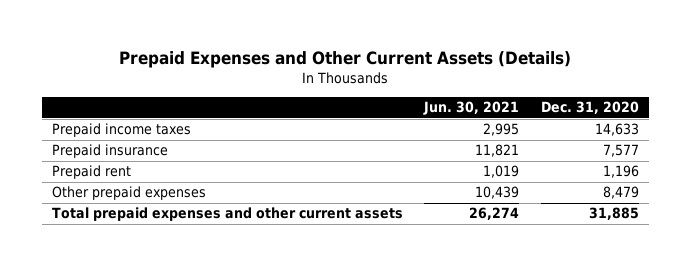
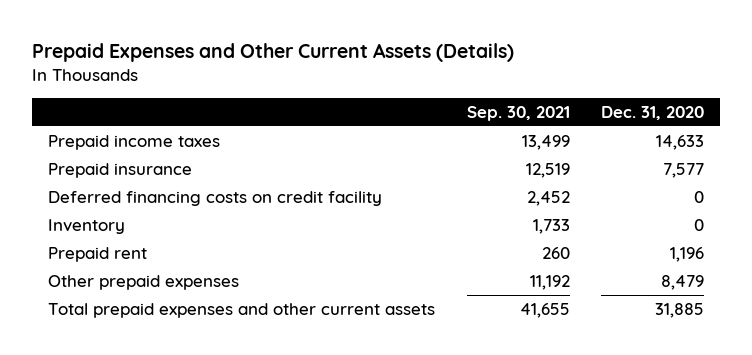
[423,101,520,116] Jun. 30, 2021 -> none
none -> [466,105,570,121] Sep. 30, 2021
none -> [47,190,382,206] Deferred financing costs on credit facility
none -> [47,218,125,234] Inventory

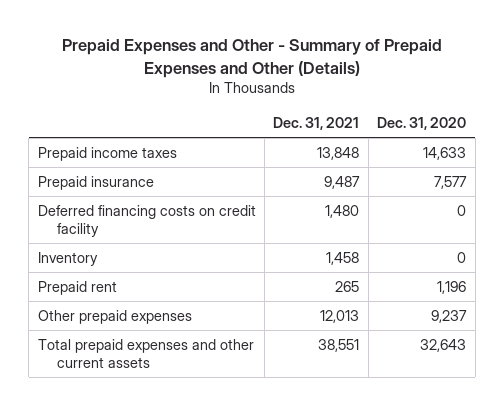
[32,43,515,63] Prepaid Expenses and Other Current Assets (Details) -> [61,39,442,78] Prepaid Expenses and Other - Summary of Prepaid Expenses and Other (Details)
[466,105,570,121] Sep. 30, 2021 -> none
none -> [273,116,360,130] Dec. 31, 2021
[661,274,705,290] 8,479 -> [431,310,468,324] 9,237
[655,302,705,318] 31,885 -> [420,339,467,353] 32,643

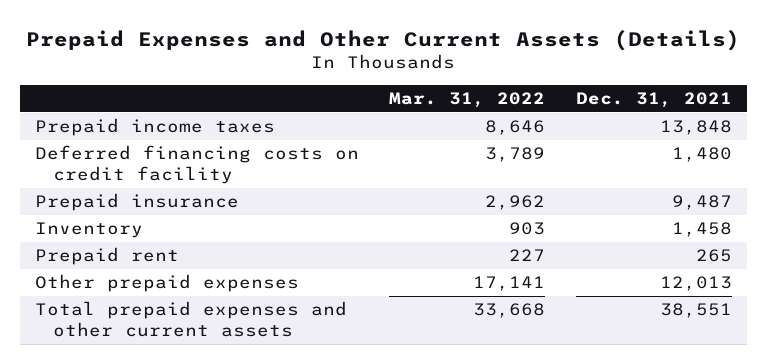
[61,39,442,78] Prepaid Expenses and Other - Summary of Prepaid Expenses and Other (Details) -> [26,29,741,51] Prepaid Expenses and Other Current Assets (Details)
[377,116,467,130] Dec. 31, 2020 -> none
none -> [389,92,546,109] Mar. 31, 2022
[37,176,154,191] Prepaid insurance -> [34,193,239,212] Prepaid insurance

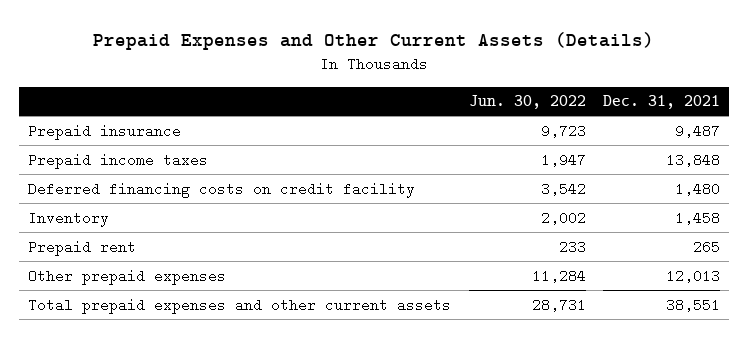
[389,92,546,109] Mar. 31, 2022 -> none
none -> [468,95,586,110] Jun. 30, 2022
[34,193,239,212] Prepaid insurance -> [28,123,182,140] Prepaid insurance

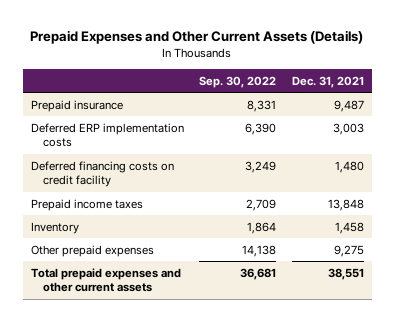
[468,95,586,110] Jun. 30, 2022 -> none
none -> [199,75,277,88] Sep. 30, 2022
none -> [30,122,184,148] Deferred ERP implementation costs
[28,152,209,169] Prepaid income taxes -> [30,198,143,211] Prepaid income taxes
[28,239,137,256] Prepaid rent -> none
[666,268,721,283] 12,013 -> [334,244,365,257] 9,275

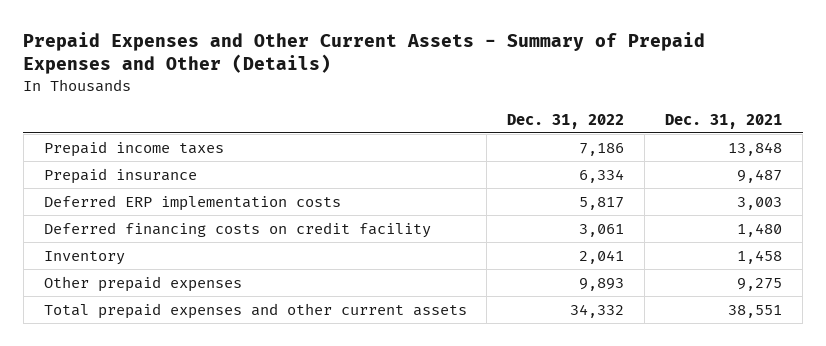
[30,30,364,45] Prepaid Expenses and Other Current Assets (Details) -> [23,31,706,75] Prepaid Expenses and Other Current Assets - Summary of Prepaid Expenses and Other (Details)
[199,75,277,88] Sep. 30, 2022 -> none
none -> [507,113,625,129] Dec. 31, 2022
[30,198,143,211] Prepaid income taxes -> [43,140,224,157] Prepaid income taxes

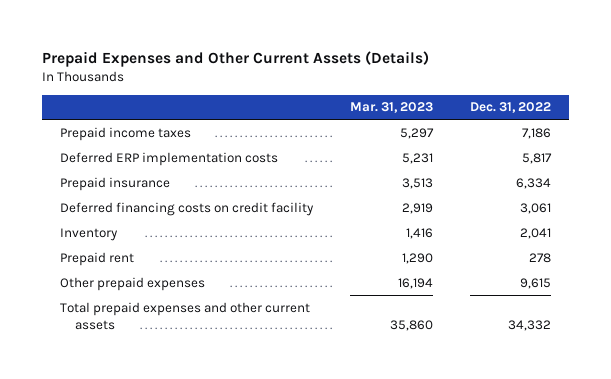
[23,31,706,75] Prepaid Expenses and Other Current Assets - Summary of Prepaid Expenses and Other (Details) -> [41,50,429,67] Prepaid Expenses and Other Current Assets (Details)
[665,113,783,129] Dec. 31, 2021 -> none
none -> [349,102,433,114] Mar. 31, 2023
[43,167,197,184] Prepaid insurance -> [60,176,171,191] Prepaid insurance
none -> [60,251,135,266] Prepaid rent
[579,277,625,291] 9,893 -> [519,277,551,289] 9,615

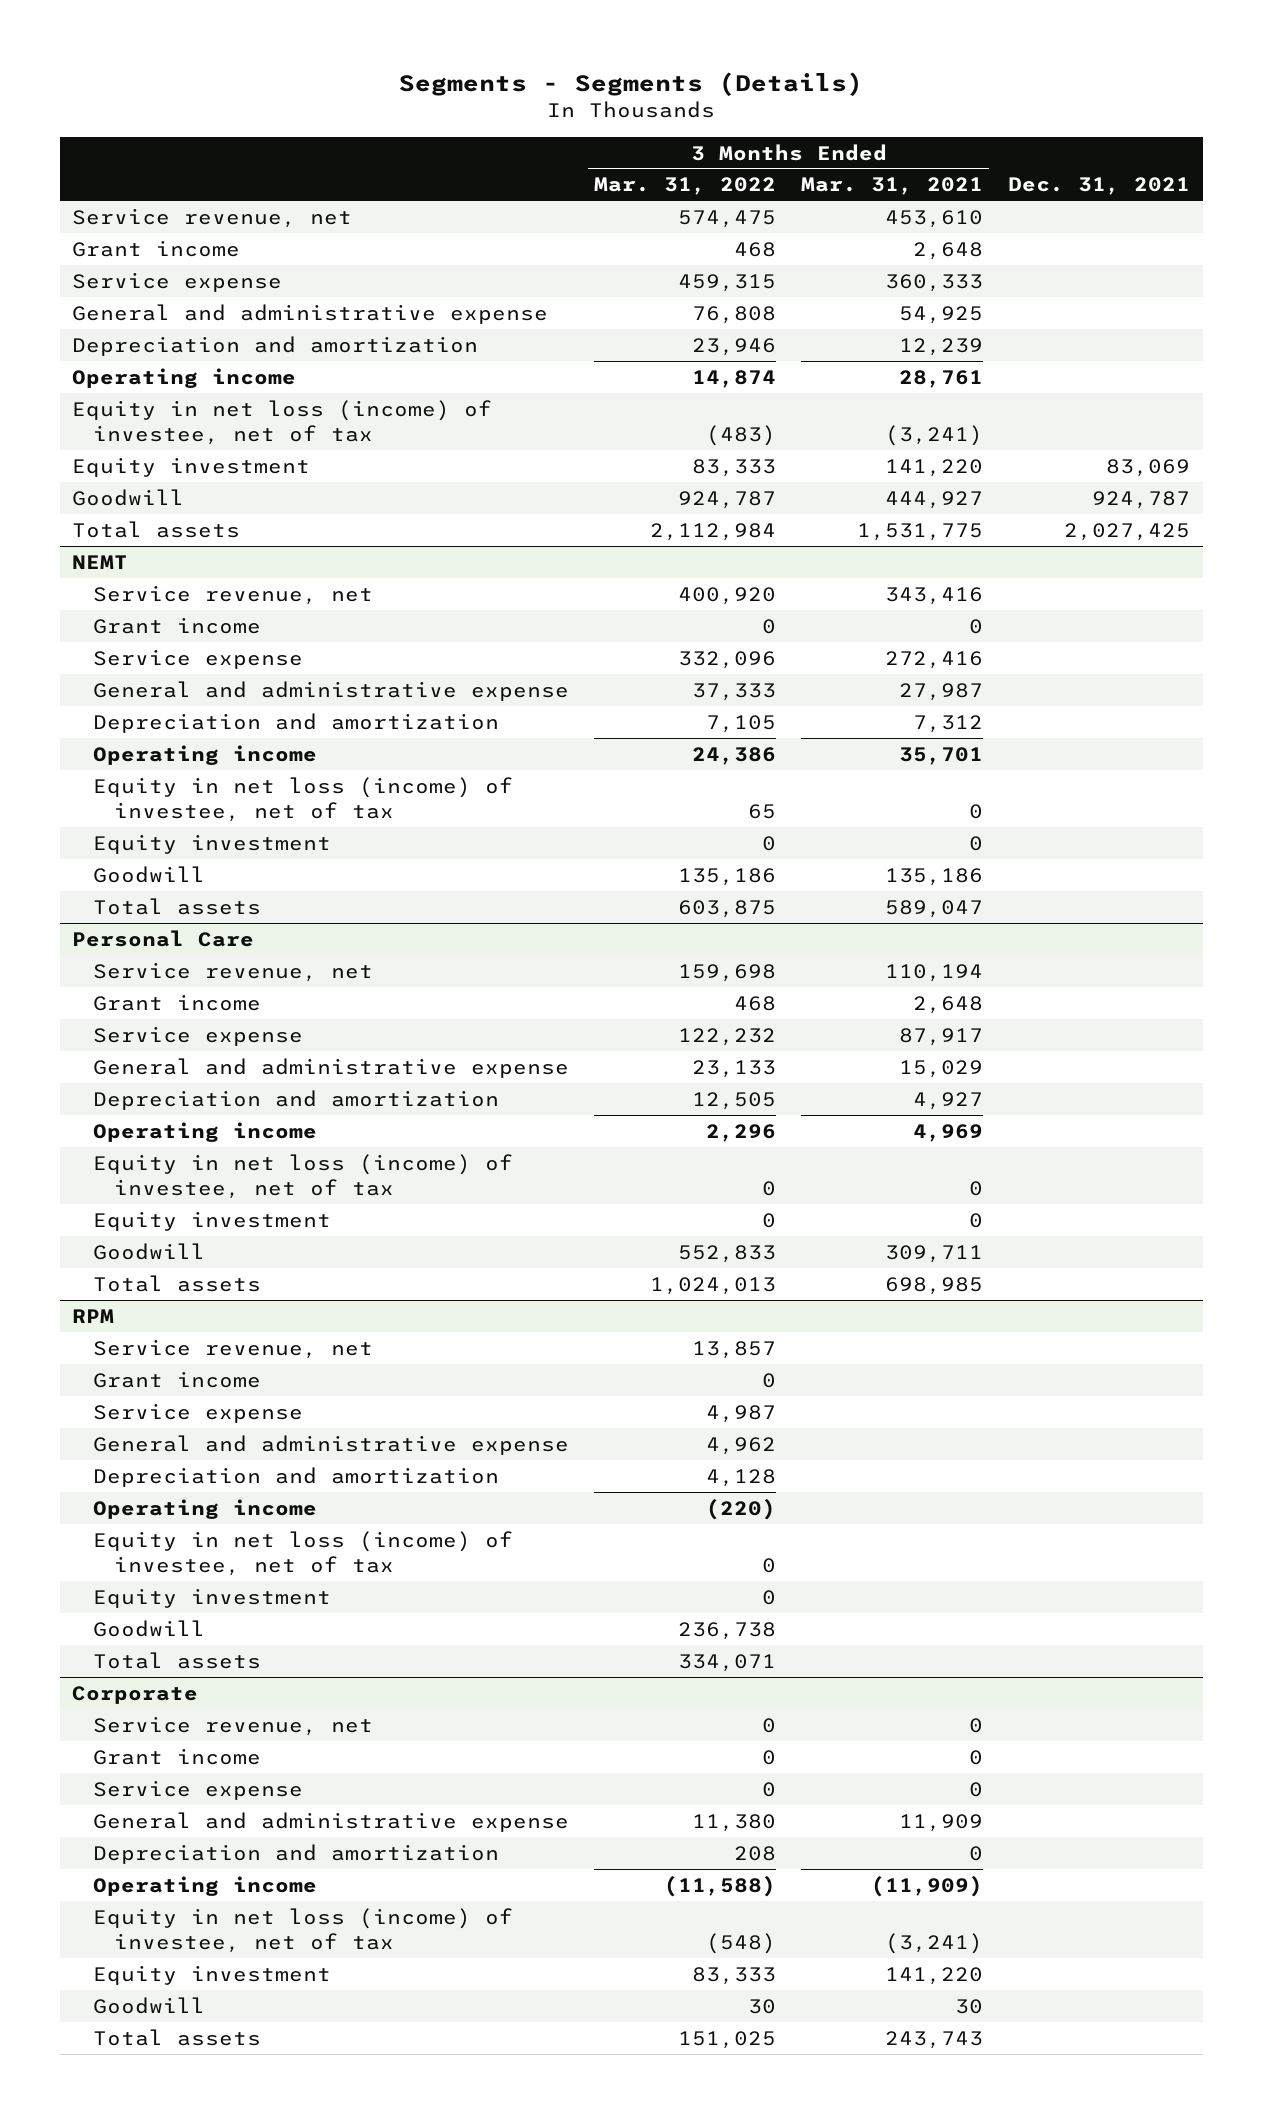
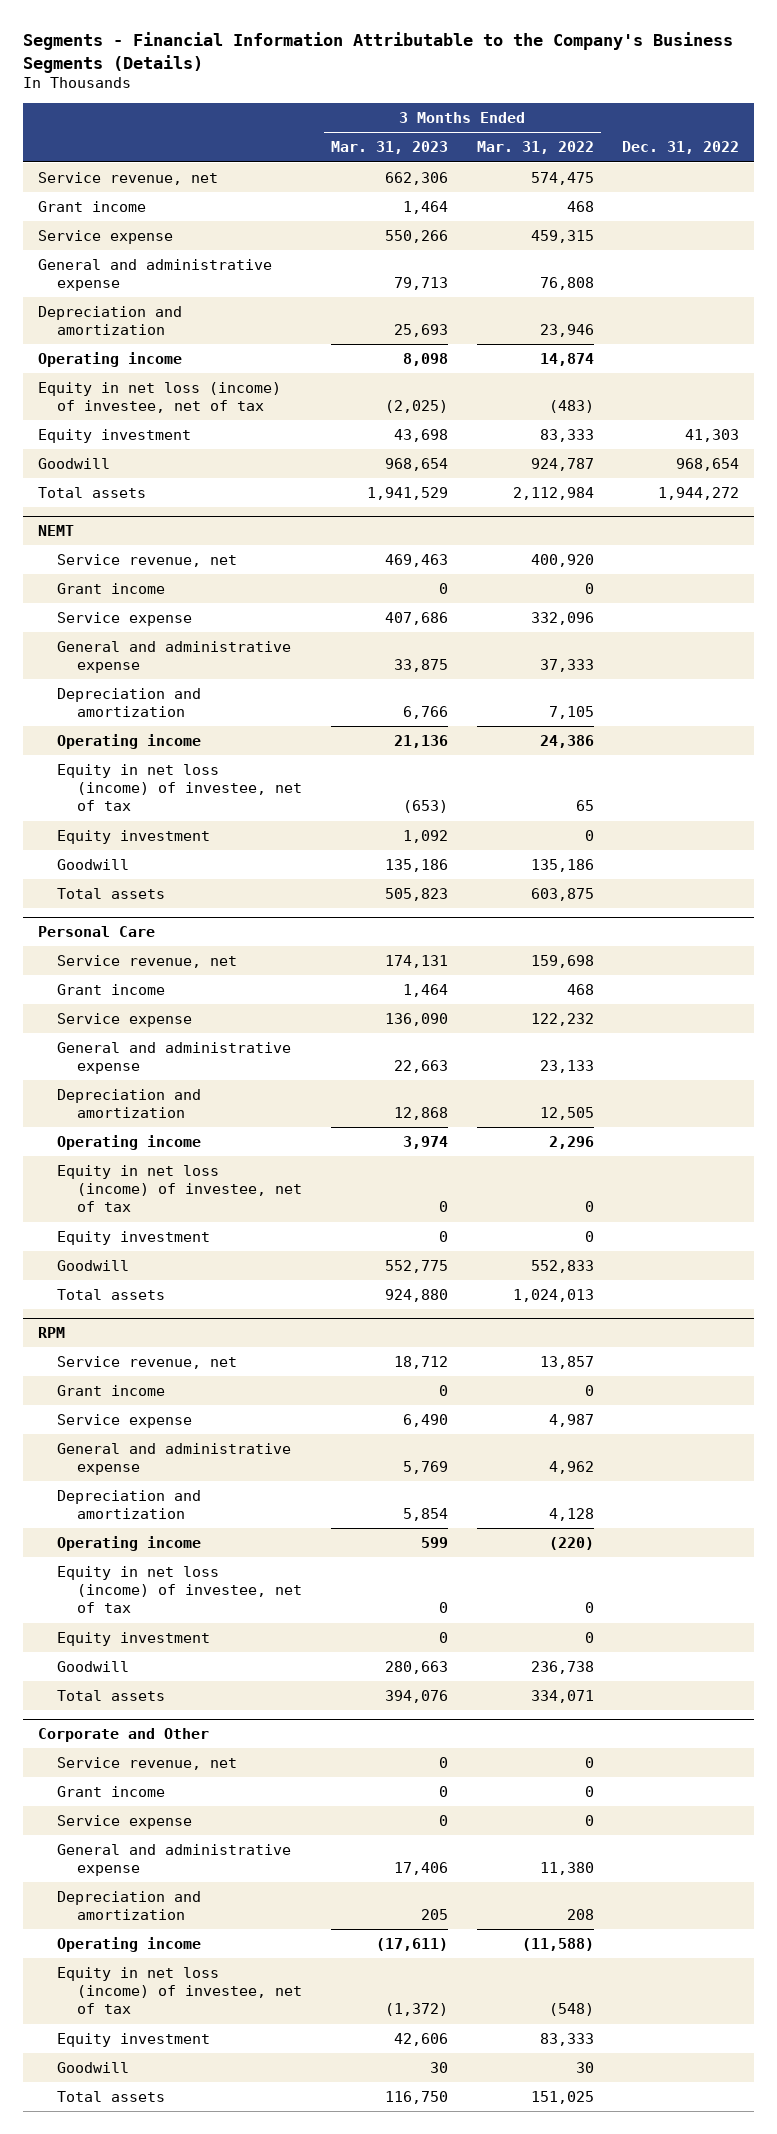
[399,71,864,96] Segments - Segments (Details) -> [23,31,734,73] Segments - Financial Information Attributable to the Company's Business Segments (Details)
[801,177,984,196] Mar. 31, 2021 -> none
[1008,177,1191,196] Dec. 31, 2021 -> none
none -> [331,141,449,155] Mar. 31, 2023
none -> [622,141,740,155] Dec. 31, 2022
[72,1685,199,1704] Corporate -> [37,1728,209,1743] Corporate and Other

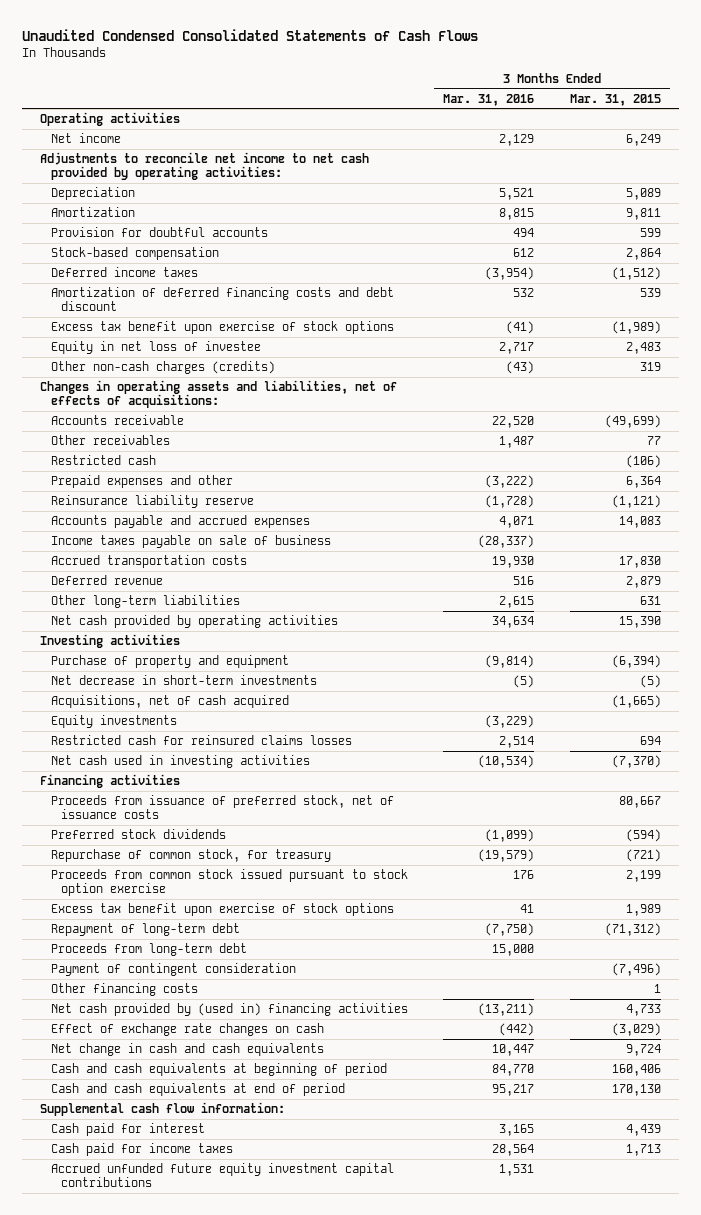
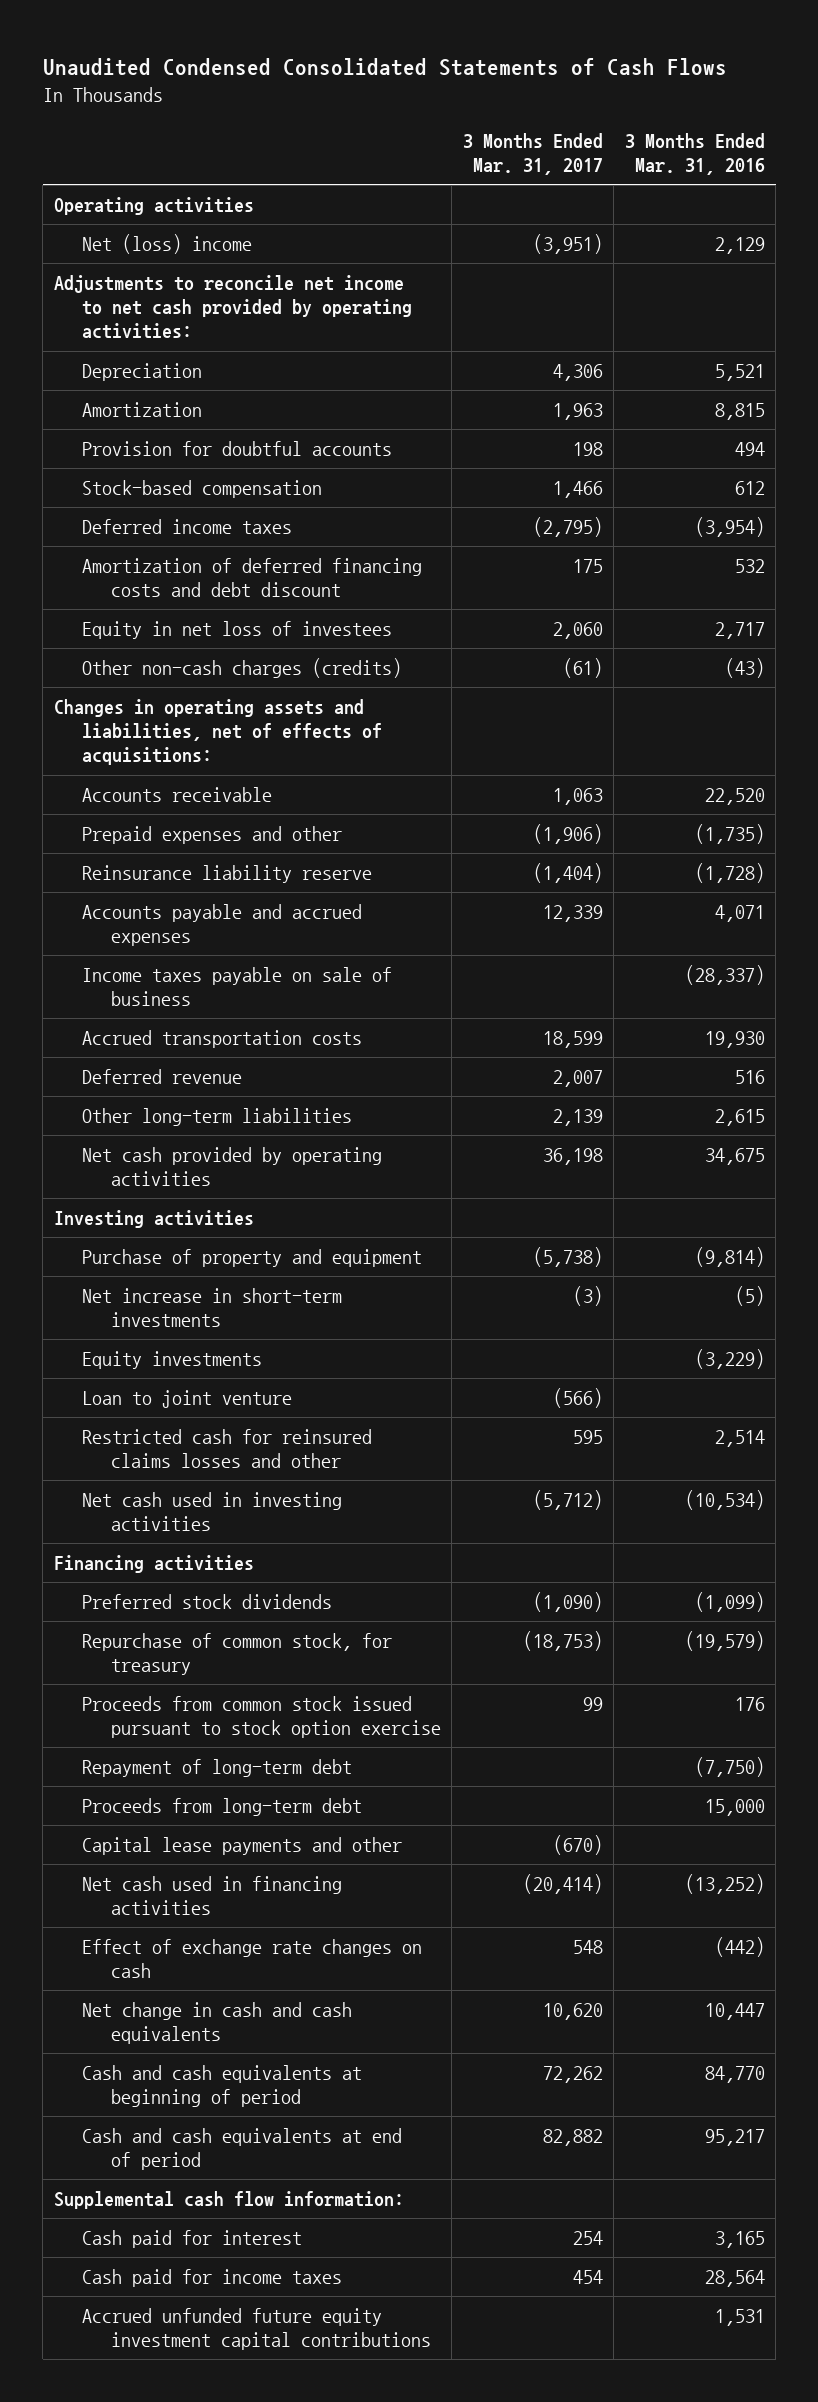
[570,93,662,106] Mar. 31, 2015 -> none
none -> [462,132,603,176] 3 Months Ended Mar. 31, 2017
[50,132,121,143] Net income -> [82,234,253,255] Net (loss) income
[50,320,394,334] Excess tax benefit upon exercise of stock options -> none
[50,340,261,354] Equity in net loss of investee -> [82,621,393,640] Equity in net loss of investees
[50,434,170,445] Other receivables -> none
[50,454,156,465] Restricted cash -> none
[485,474,535,488] (3,222) -> [694,824,765,845] (1,735)
[492,615,535,628] 34,634 -> [704,1148,765,1166] 34,675
[50,694,289,708] Acquisitions, net of cash acquired -> none
[50,674,317,685] Net decrease in short-term investments -> [82,1288,343,1328] Net increase in short-term investments
none -> [82,1390,293,1409] Loan to joint venture
[50,734,352,745] Restricted cash for reinsured claims losses -> [82,1429,373,1469] Restricted cash for reinsured claims losses and other
[50,794,394,820] Proceeds from issuance of preferred stock, net of issuance costs -> none
[50,902,394,916] Excess tax benefit upon exercise of stock options -> none
[50,962,296,976] Payment of contingent consideration -> none
[50,982,198,996] Other financing costs -> none
none -> [82,1837,403,1856] Capital lease payments and other
[50,1002,408,1016] Net cash provided by (used in) financing activities -> [82,1876,343,1916] Net cash used in financing activities
[478,1002,535,1016] (13,211) -> [684,1874,765,1895] (13,252)

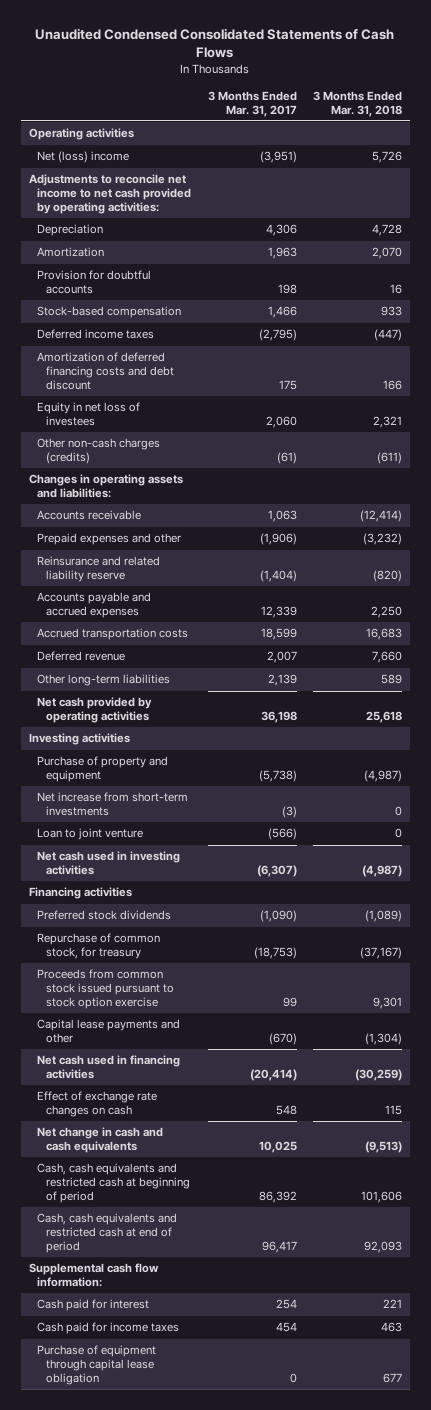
[624,132,765,176] 3 Months Ended Mar. 31, 2016 -> none
none -> [312,91,402,117] 3 Months Ended Mar. 31, 2018
[53,699,383,766] Changes in operating assets and liabilities, net of effects of acquisitions: -> [29,474,184,498] Changes in operating assets and liabilities:
[82,865,373,884] Reinsurance liability reserve -> [37,556,161,582] Reinsurance and related liability reserve
[82,967,393,1007] Income taxes payable on sale of business -> none
[82,1351,263,1370] Equity investments -> none
[82,1288,343,1328] Net increase in short-term investments -> [37,792,189,816] Net increase from short-term investments
[82,1429,373,1469] Restricted cash for reinsured claims losses and other -> none
[532,1490,603,1511] (5,712) -> [256,864,297,877] (6,307)
[82,1759,353,1778] Repayment of long-term debt -> none
[82,1798,363,1817] Proceeds from long-term debt -> none
[542,2003,603,2021] 10,620 -> [258,1140,297,1153] 10,025
[82,2065,363,2108] Cash and cash equivalents at beginning of period -> [37,1163,190,1203] Cash, cash equivalents and restricted cash at beginning of period
[542,2066,603,2084] 72,262 -> [258,1190,297,1203] 86,392
[82,2128,403,2171] Cash and cash equivalents at end of period -> [37,1213,178,1253] Cash, cash equivalents and restricted cash at end of period
[542,2129,603,2147] 82,882 -> [261,1240,297,1253] 96,417
[82,2308,431,2351] Accrued unfunded future equity investment capital contributions -> none
none -> [37,1345,157,1385] Purchase of equipment through capital lease obligation

